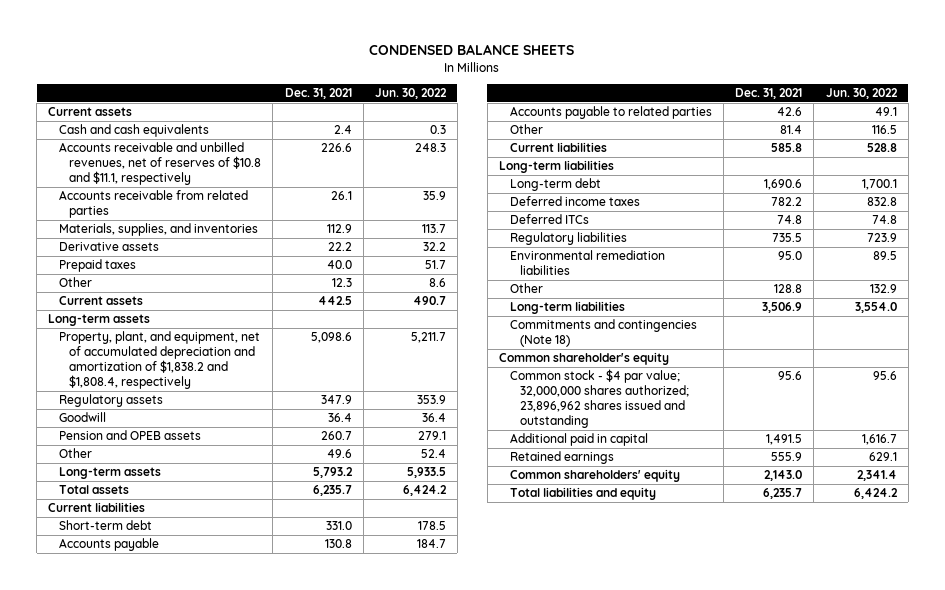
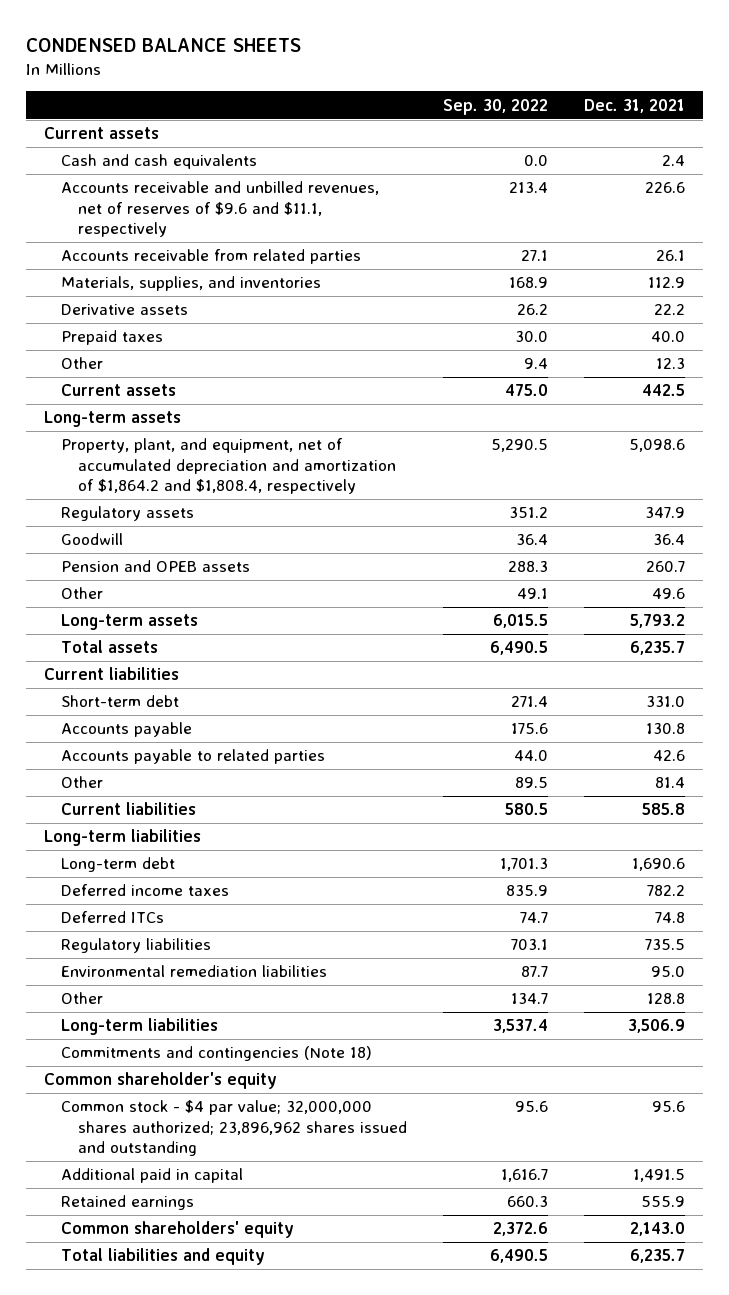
[374,87,447,99] Jun. 30, 2022 -> none
none -> [442,98,548,115] Sep. 30, 2022
[58,142,262,186] Accounts receivable and unbilled revenues, net of reserves of $10.8 and $11.1, respectively -> [60,181,379,237] Accounts receivable and unbilled revenues, net of reserves of $9.6 and $11.1, respectively
[58,331,260,389] Property, plant, and equipment, net of accumulated depreciation and amortization of $1,838.2 and $1,808.4, respectively -> [60,438,396,494] Property, plant, and equipment, net of accumulated depreciation and amortization of $1,864.2 and $1,808.4, respectively

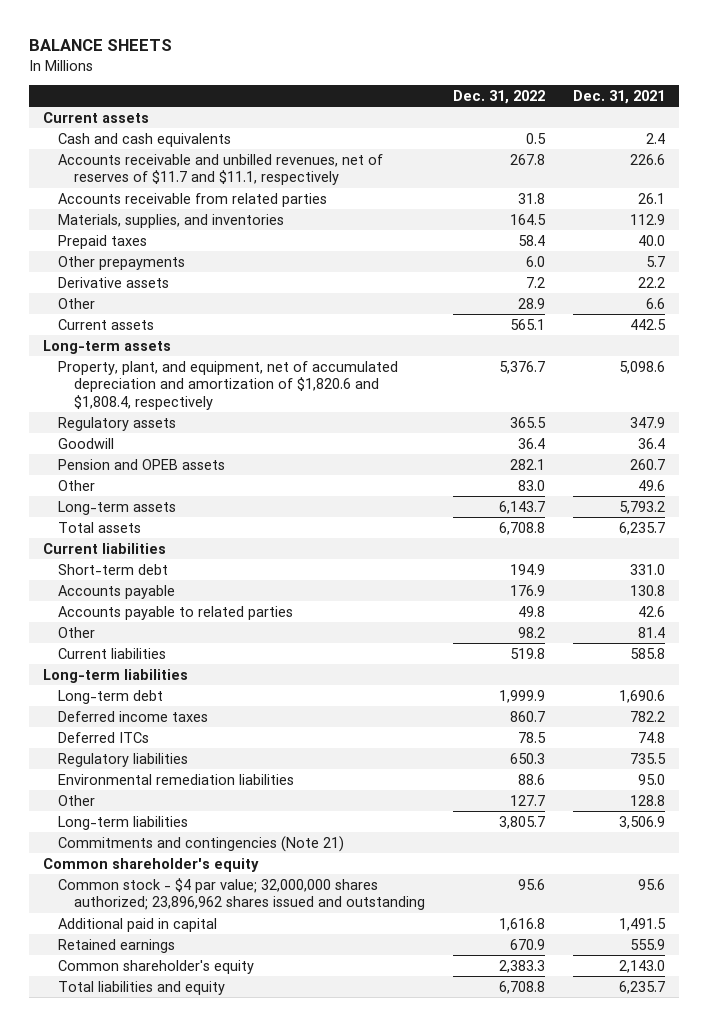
[25,37,301,52] CONDENSED BALANCE SHEETS -> [29,39,173,52] BALANCE SHEETS
[442,98,548,115] Sep. 30, 2022 -> none
none -> [452,89,545,104] Dec. 31, 2022
[60,181,379,237] Accounts receivable and unbilled revenues, net of reserves of $9.6 and $11.1, respectively -> [58,153,384,186] Accounts receivable and unbilled revenues, net of reserves of $11.7 and $11.1, respectively
none -> [58,255,186,270] Other prepayments
[60,304,188,316] Derivative assets -> [58,276,170,288] Derivative assets
[655,358,685,370] 12.3 -> [645,297,665,309] 6.6
[60,438,396,494] Property, plant, and equipment, net of accumulated depreciation and amortization of $1,864.2 and $1,808.4, respectively -> [58,360,399,410] Property, plant, and equipment, net of accumulated depreciation and amortization of $1,820.6 and $1,808.4, respectively
[60,1046,372,1062] Commitments and contingencies (Note 18) -> [58,835,345,852] Commitments and contingencies (Note 21)
[60,1221,294,1239] Common shareholders' equity -> [58,959,255,974] Common shareholder's equity

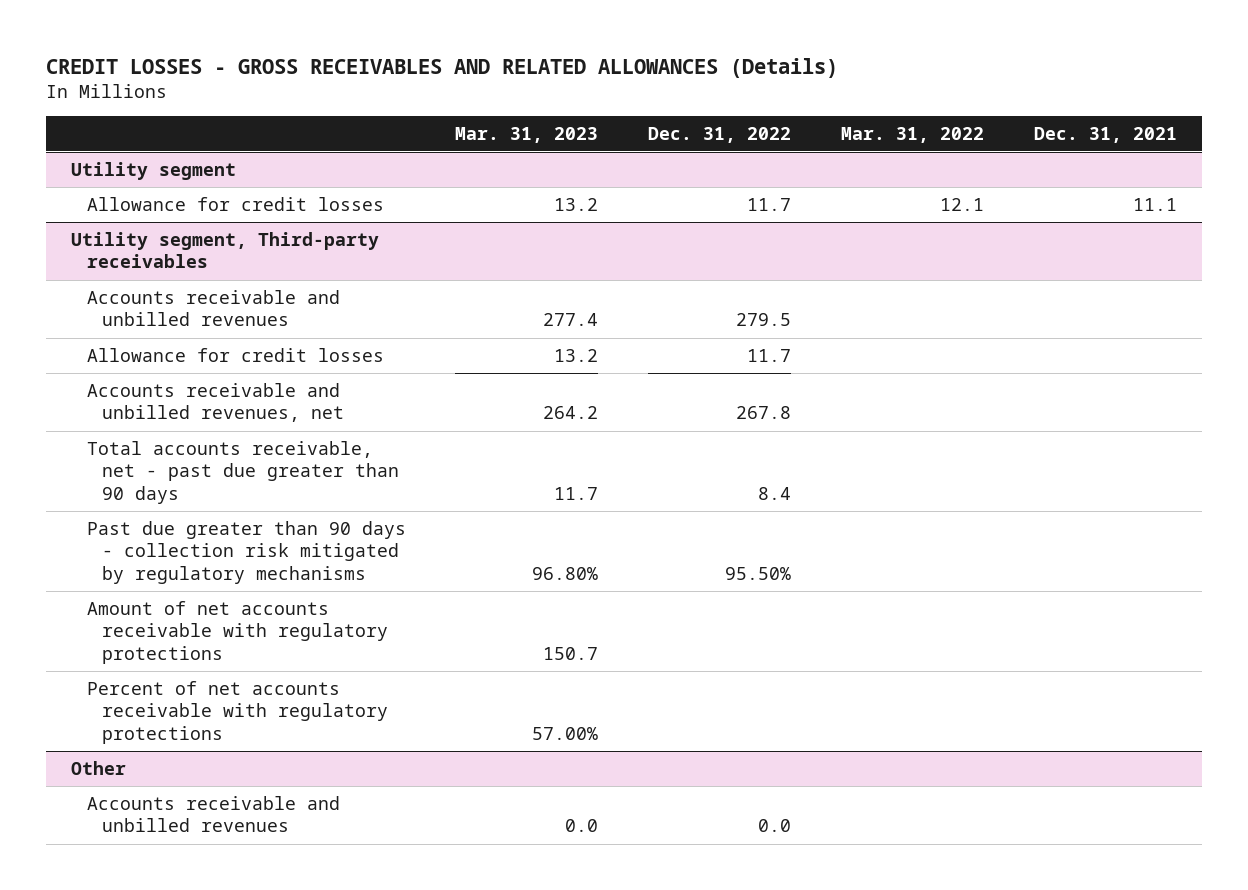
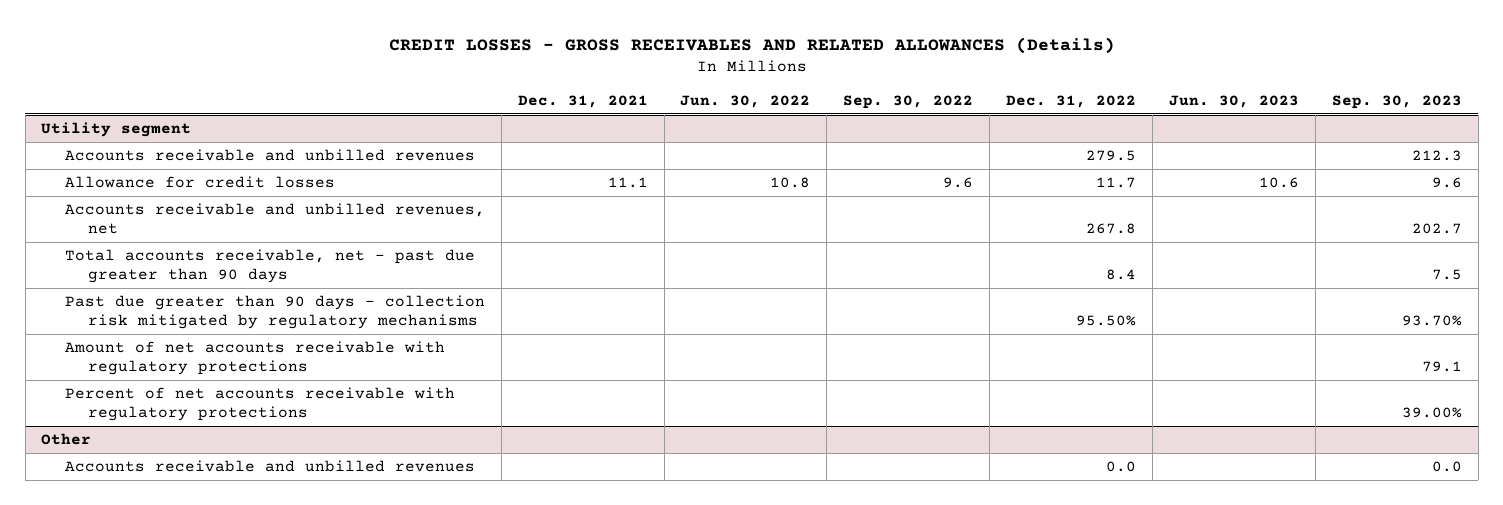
[455,126,599,143] Mar. 31, 2023 -> none
[840,126,984,143] Mar. 31, 2022 -> none
none -> [680,94,811,108] Jun. 30, 2022
none -> [843,94,974,109] Sep. 30, 2022
none -> [1169,94,1300,108] Jun. 30, 2023
none -> [1331,94,1462,109] Sep. 30, 2023
[71,231,380,269] Utility segment, Third-party receivables -> none
[86,347,384,362] Allowance for credit losses -> none
[86,196,384,211] Allowance for credit losses -> [64,175,335,188] Allowance for credit losses

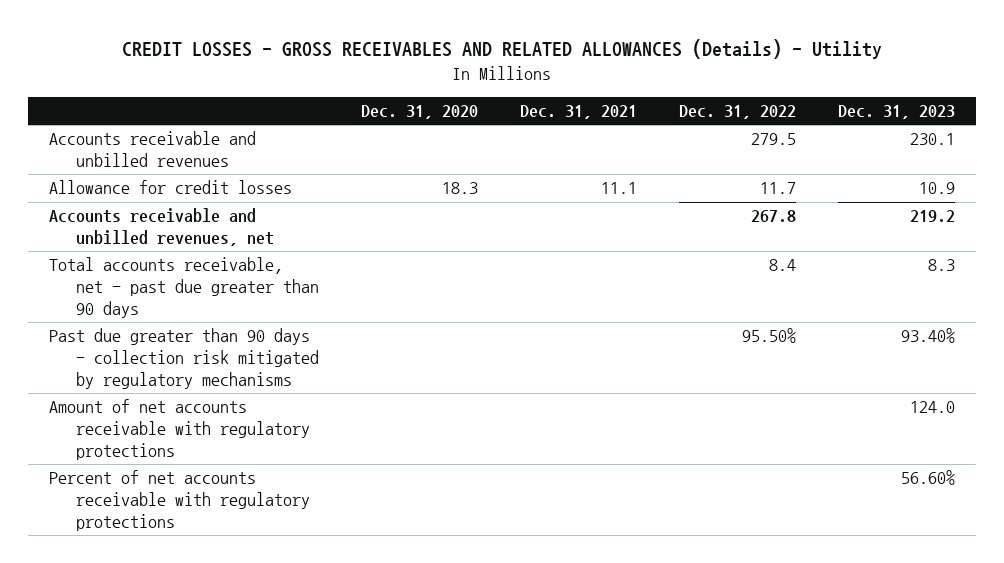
[388,36,1115,54] CREDIT LOSSES - GROSS RECEIVABLES AND RELATED ALLOWANCES (Details) -> [121,39,882,60] CREDIT LOSSES - GROSS RECEIVABLES AND RELATED ALLOWANCES (Details) - Utility
[680,94,811,108] Jun. 30, 2022 -> none
[843,94,974,109] Sep. 30, 2022 -> none
[1169,94,1300,108] Jun. 30, 2023 -> none
[1331,94,1462,109] Sep. 30, 2023 -> none
none -> [360,104,478,119] Dec. 31, 2020
none -> [837,104,955,119] Dec. 31, 2023
[41,121,192,137] Utility segment -> none
[41,432,92,445] Other -> none
[64,459,475,472] Accounts receivable and unbilled revenues -> none

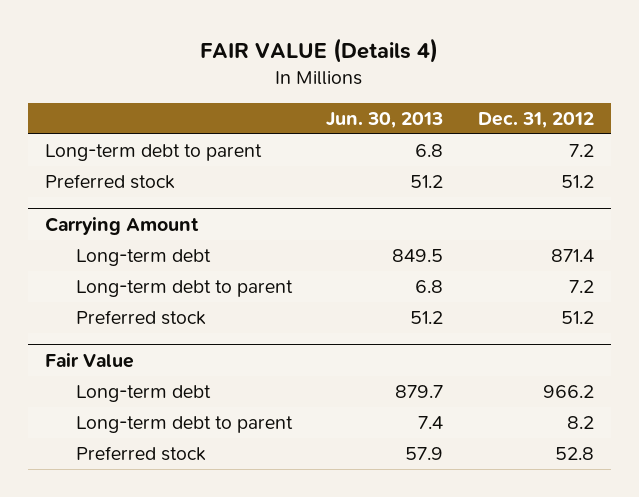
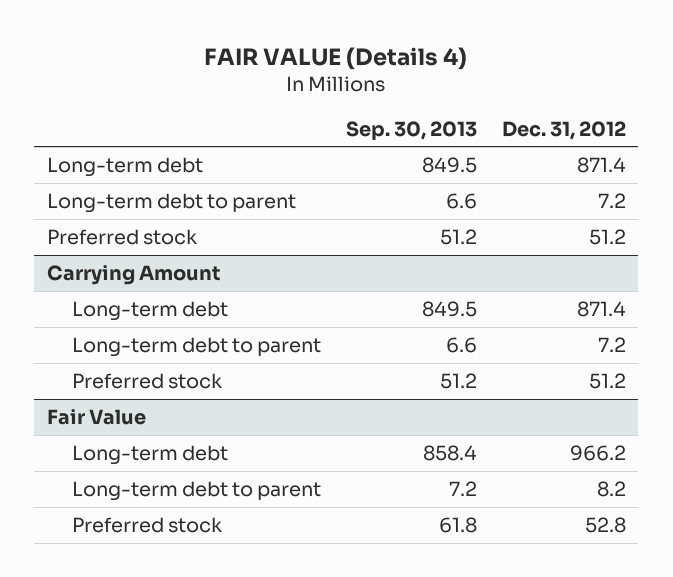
[326,111,444,128] Jun. 30, 2013 -> none
none -> [346,120,478,140] Sep. 30, 2013
none -> [46,157,203,178] Long-term debt

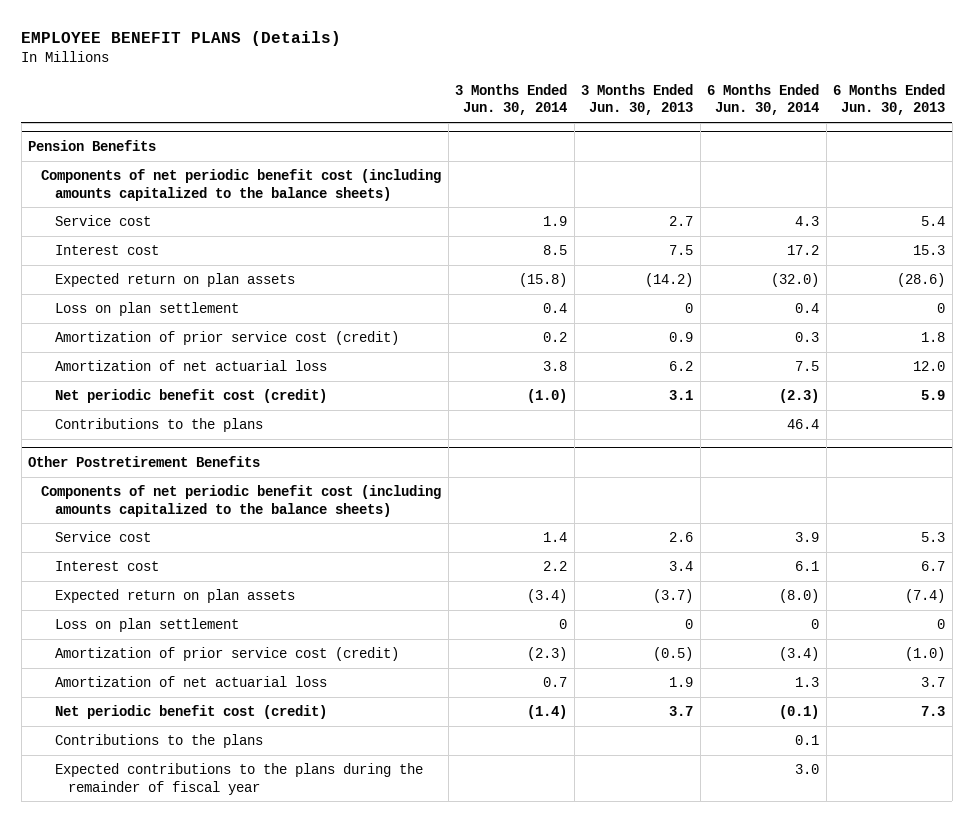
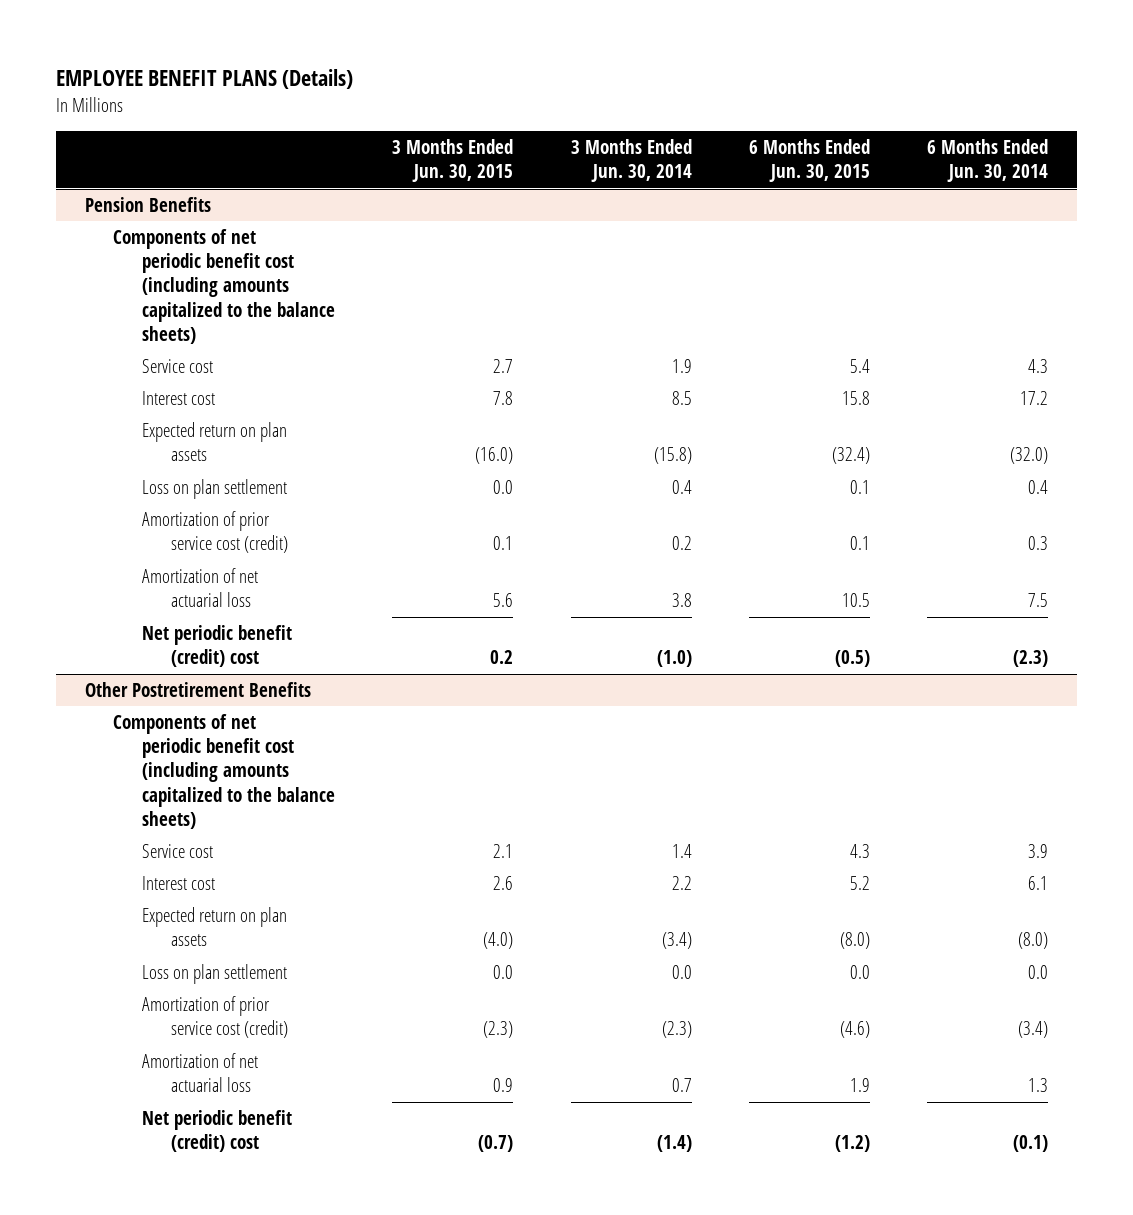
[581,83,694,116] 3 Months Ended Jun. 30, 2013 -> none
[833,83,946,116] 6 Months Ended Jun. 30, 2013 -> none
none -> [392,139,514,183] 3 Months Ended Jun. 30, 2015
none -> [748,139,870,183] 6 Months Ended Jun. 30, 2015
[54,417,263,432] Contributions to the plans -> none
[54,388,327,403] Net periodic benefit cost (credit) -> [142,625,293,668] Net periodic benefit (credit) cost
[559,618,568,629] 0 -> [671,965,692,980] 0.0
[811,618,820,629] 0 -> [1028,965,1049,980] 0.0
[54,733,263,748] Contributions to the plans -> none
[54,762,423,795] Expected contributions to the plans during the remainder of fiscal year -> none
[54,704,327,719] Net periodic benefit cost (credit) -> [142,1110,293,1153] Net periodic benefit (credit) cost

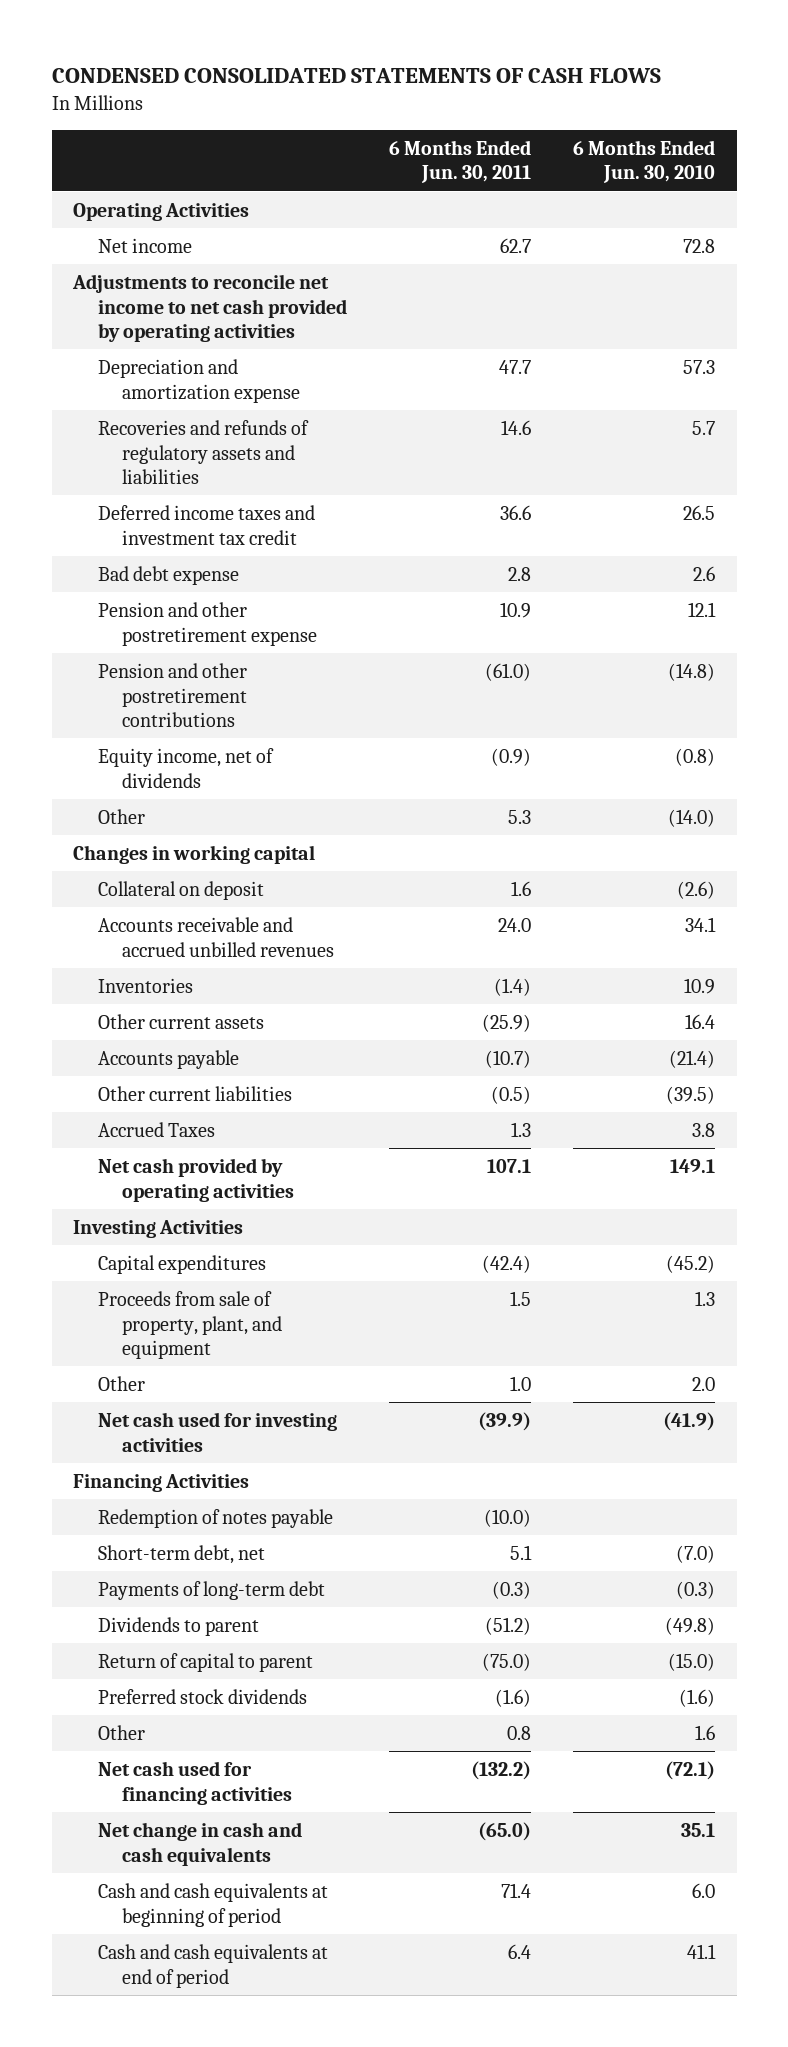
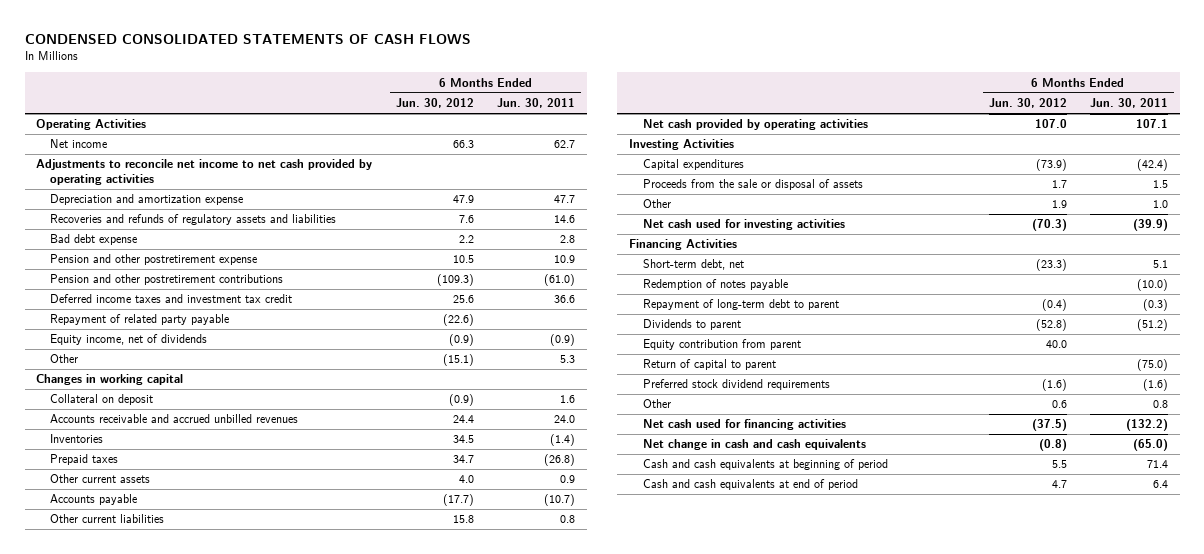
[573,139,716,184] 6 Months Ended Jun. 30, 2010 -> none
none -> [395,98,474,109] Jun. 30, 2012
[97,505,315,545] Deferred income taxes and investment tax credit -> [50,294,293,304] Deferred income taxes and investment tax credit
none -> [50,314,230,326] Repayment of related party payable
none -> [50,454,119,466] Prepaid taxes
[481,1014,531,1033] (25.9) -> [560,475,576,484] 0.9
[97,1122,215,1138] Accrued Taxes -> none
[490,1086,531,1105] (0.5) -> [560,515,576,524] 0.8
[97,1291,283,1360] Proceeds from sale of property, plant, and equipment -> [642,179,863,191] Proceeds from the sale or disposal of assets
[97,1509,333,1529] Redemption of notes payable -> [642,279,788,291] Redemption of notes payable
[97,1581,325,1601] Payments of long-term debt -> [642,299,839,311] Repayment of long-term debt to parent
none -> [642,339,801,351] Equity contribution from parent
[97,1689,307,1705] Preferred stock dividends -> [642,379,830,391] Preferred stock dividend requirements

